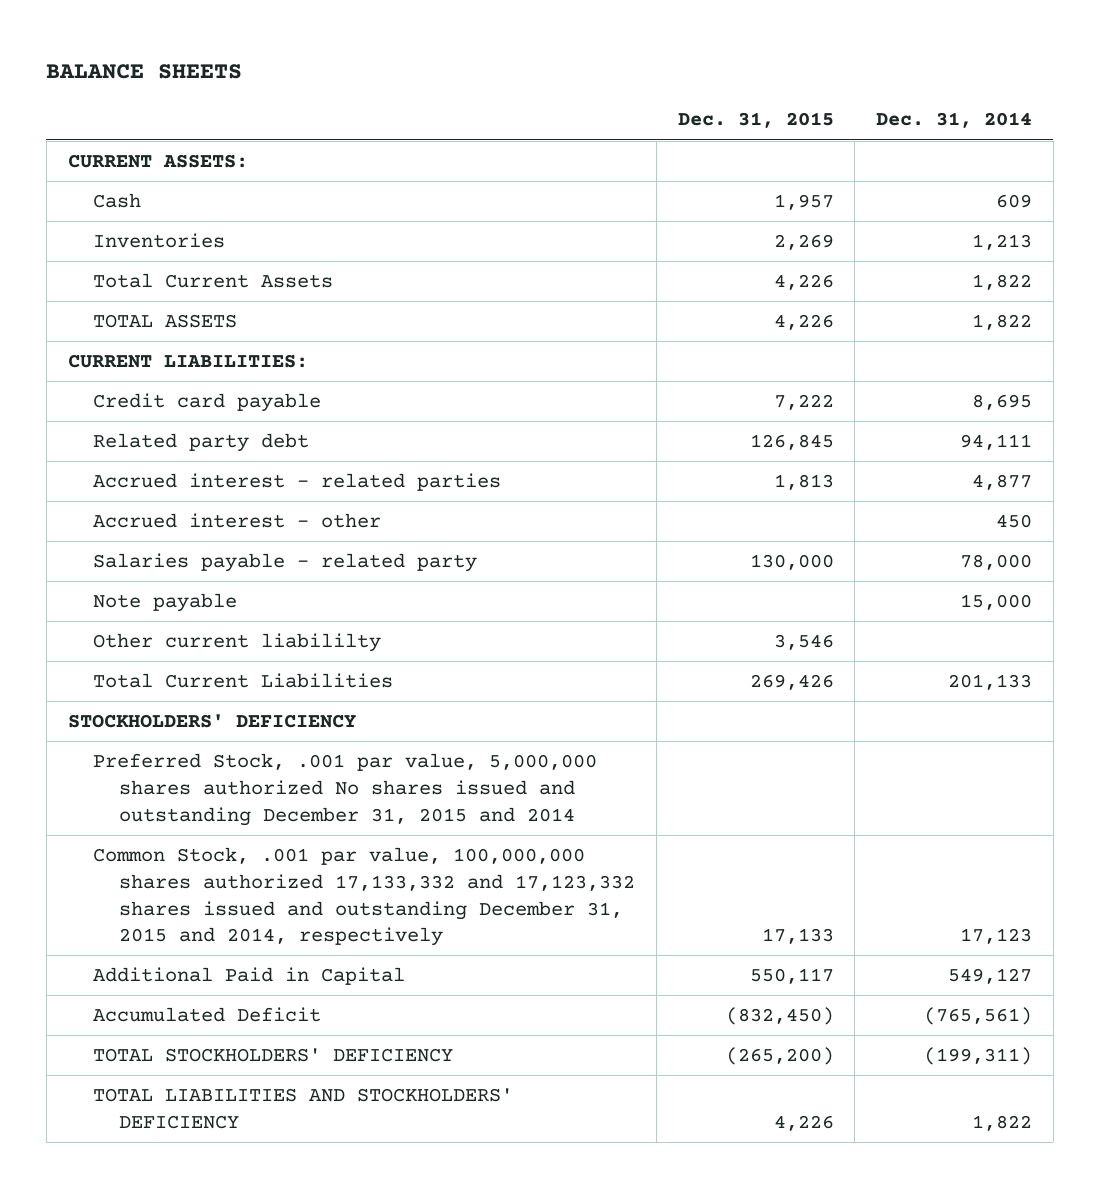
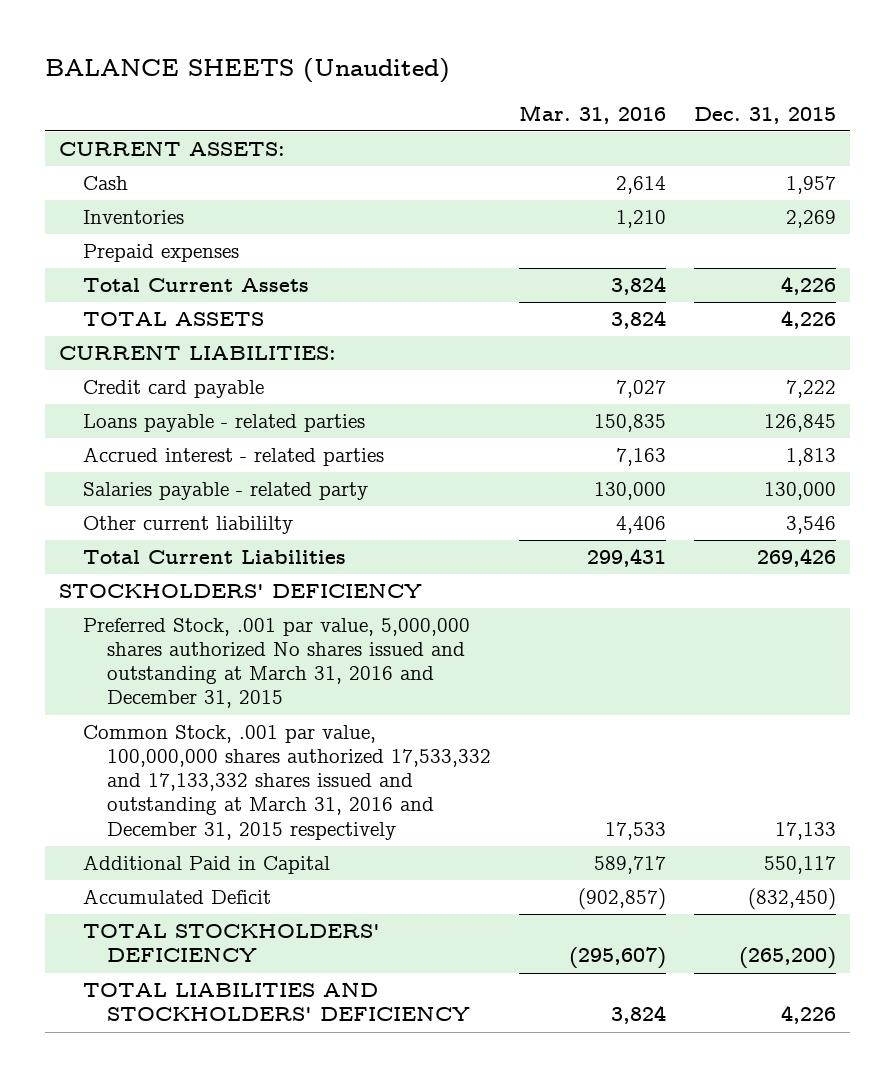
[46,64,243,80] BALANCE SHEETS -> [44,58,450,84] BALANCE SHEETS (Unaudited)
[875,112,1032,129] Dec. 31, 2014 -> none
none -> [519,104,667,124] Mar. 31, 2016
none -> [83,244,240,263] Prepaid expenses
[93,433,310,453] Related party debt -> [83,414,366,433] Loans payable - related parties
[93,513,382,529] Accrued interest - other -> none
[93,593,238,613] Note payable -> none
[93,753,598,826] Preferred Stock, .001 par value, 5,000,000 shares authorized No shares issued and outstanding December 31, 2015 and 2014 -> [83,618,471,709] Preferred Stock, .001 par value, 5,000,000 shares authorized No shares issued and outstanding at March 31, 2016 and December 31, 2015
[93,847,636,947] Common Stock, .001 par value, 100,000,000 shares authorized 17,133,332 and 17,123,332 shares issued and outstanding December 31, 2015 and 2014, respectively -> [83,725,492,840] Common Stock, .001 par value, 100,000,000 shares authorized 17,533,332 and 17,133,332 shares issued and outstanding at March 31, 2016 and December 31, 2015 respectively

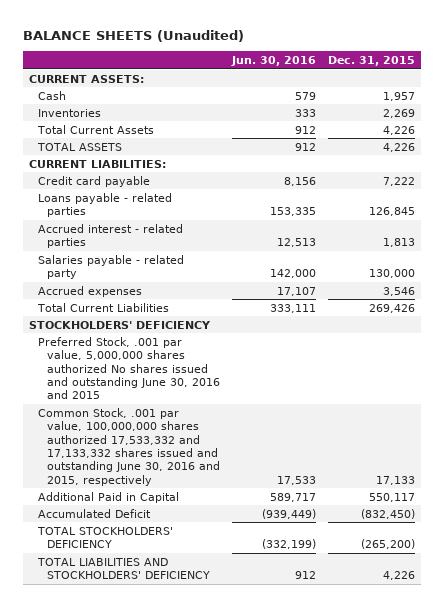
[519,104,667,124] Mar. 31, 2016 -> none
none -> [230,56,316,67] Jun. 30, 2016
[83,244,240,263] Prepaid expenses -> none
[83,516,294,535] Other current liabililty -> [38,285,143,297] Accrued expenses
[83,618,471,709] Preferred Stock, .001 par value, 5,000,000 shares authorized No shares issued and outstanding at March 31, 2016 and December 31, 2015 -> [38,336,220,400] Preferred Stock, .001 par value, 5,000,000 shares authorized No shares issued and outstanding June 30, 2016 and 2015
[83,725,492,840] Common Stock, .001 par value, 100,000,000 shares authorized 17,533,332 and 17,133,332 shares issued and outstanding at March 31, 2016 and December 31, 2015 respectively -> [38,407,220,486] Common Stock, .001 par value, 100,000,000 shares authorized 17,533,332 and 17,133,332 shares issued and outstanding June 30, 2016 and 2015, respectively

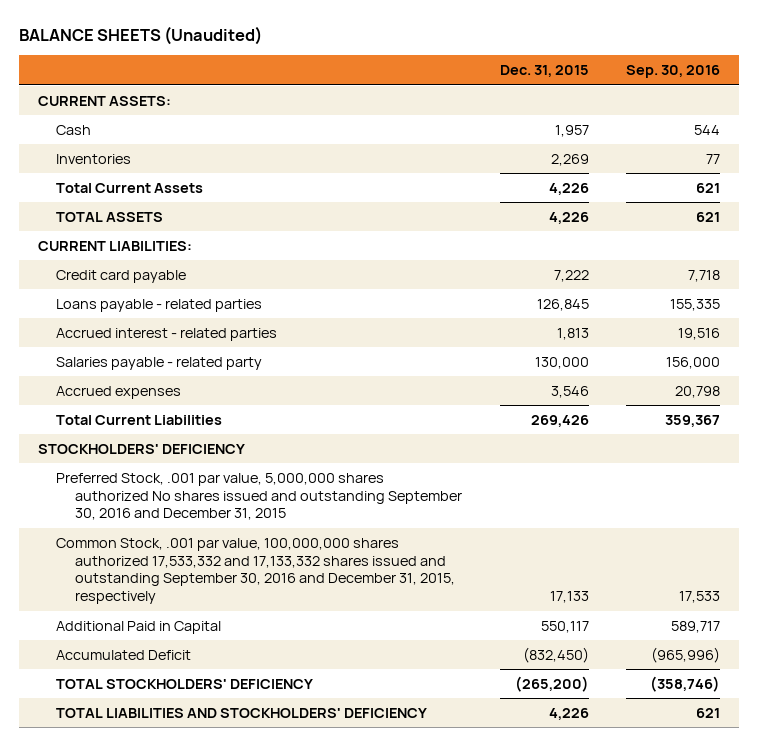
[230,56,316,67] Jun. 30, 2016 -> none
none -> [626,65,721,79] Sep. 30, 2016
[38,336,220,400] Preferred Stock, .001 par value, 5,000,000 shares authorized No shares issued and outstanding June 30, 2016 and 2015 -> [56,472,463,521] Preferred Stock, .001 par value, 5,000,000 shares authorized No shares issued and outstanding September 30, 2016 and December 31, 2015
[38,407,220,486] Common Stock, .001 par value, 100,000,000 shares authorized 17,533,332 and 17,133,332 shares issued and outstanding June 30, 2016 and 2015, respectively -> [56,537,456,605] Common Stock, .001 par value, 100,000,000 shares authorized 17,533,332 and 17,133,332 shares issued and outstanding September 30, 2016 and December 31, 2015, respectively

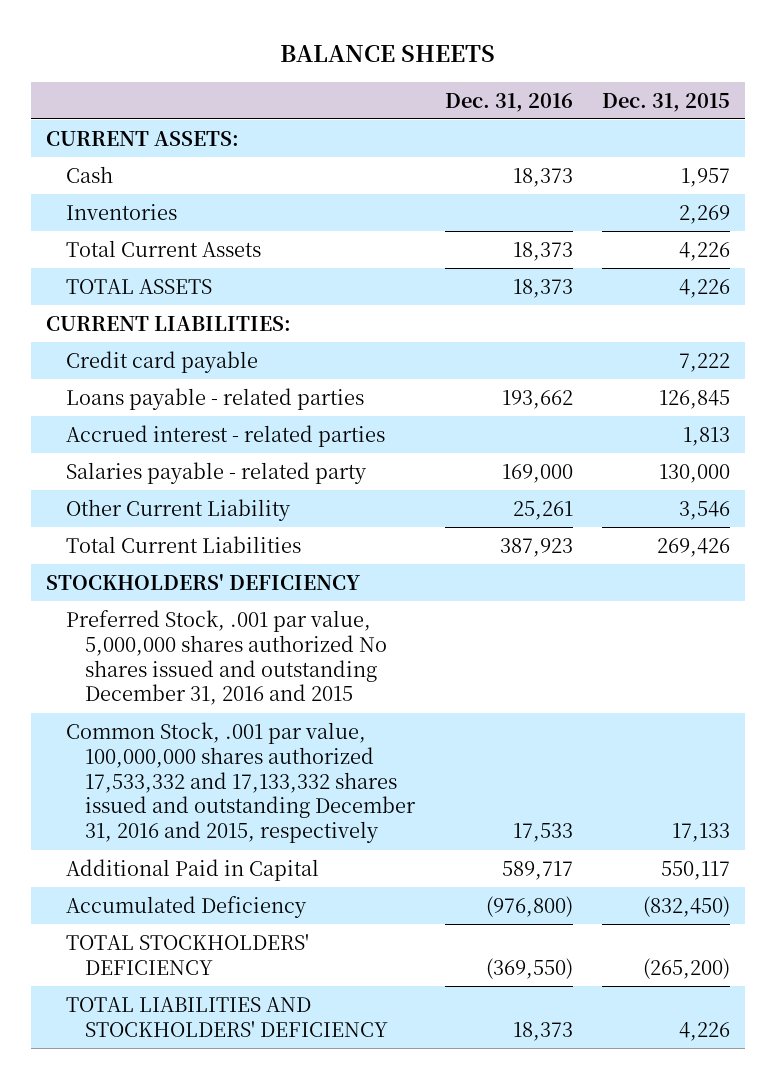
[19,26,263,46] BALANCE SHEETS (Unaudited) -> [279,45,495,63] BALANCE SHEETS
[626,65,721,79] Sep. 30, 2016 -> none
none -> [444,92,573,112] Dec. 31, 2016
[56,385,182,399] Accrued expenses -> [65,498,291,521] Other Current Liability
[56,472,463,521] Preferred Stock, .001 par value, 5,000,000 shares authorized No shares issued and outstanding September 30, 2016 and December 31, 2015 -> [65,609,388,706] Preferred Stock, .001 par value, 5,000,000 shares authorized No shares issued and outstanding December 31, 2016 and 2015
[56,537,456,605] Common Stock, .001 par value, 100,000,000 shares authorized 17,533,332 and 17,133,332 shares issued and outstanding September 30, 2016 and December 31, 2015, respectively -> [65,721,417,844] Common Stock, .001 par value, 100,000,000 shares authorized 17,533,332 and 17,133,332 shares issued and outstanding December 31, 2016 and 2015, respectively
[56,649,192,660] Accumulated Deficit -> [65,895,307,918] Accumulated Deficiency

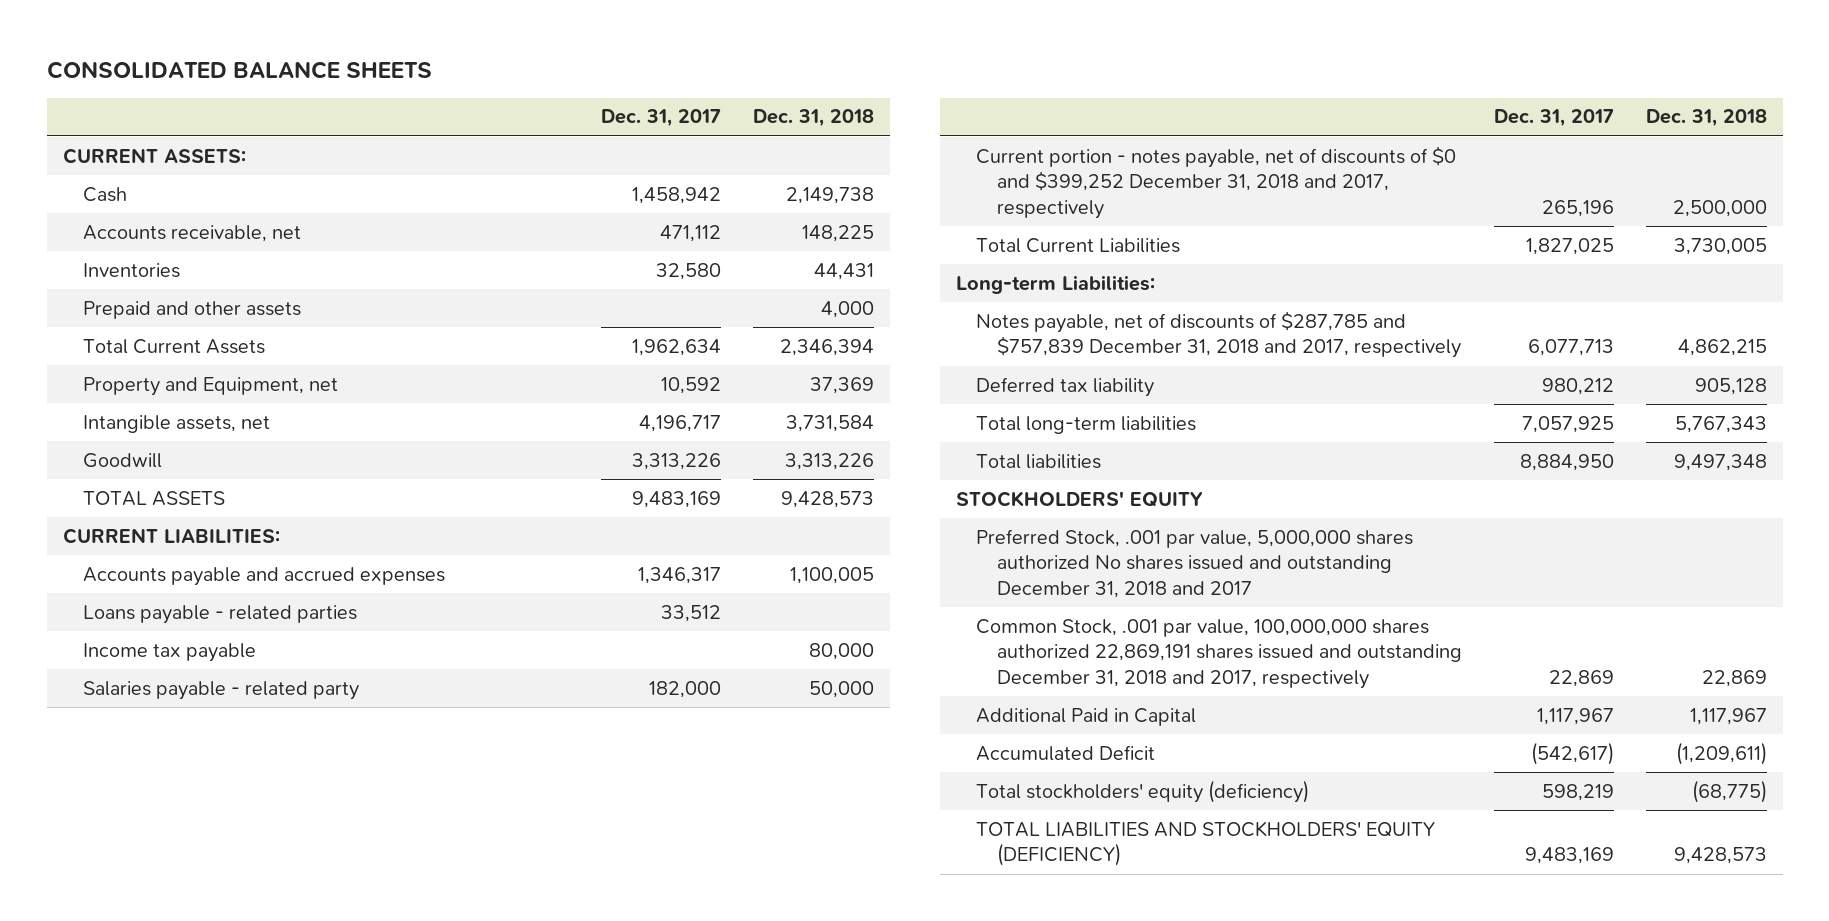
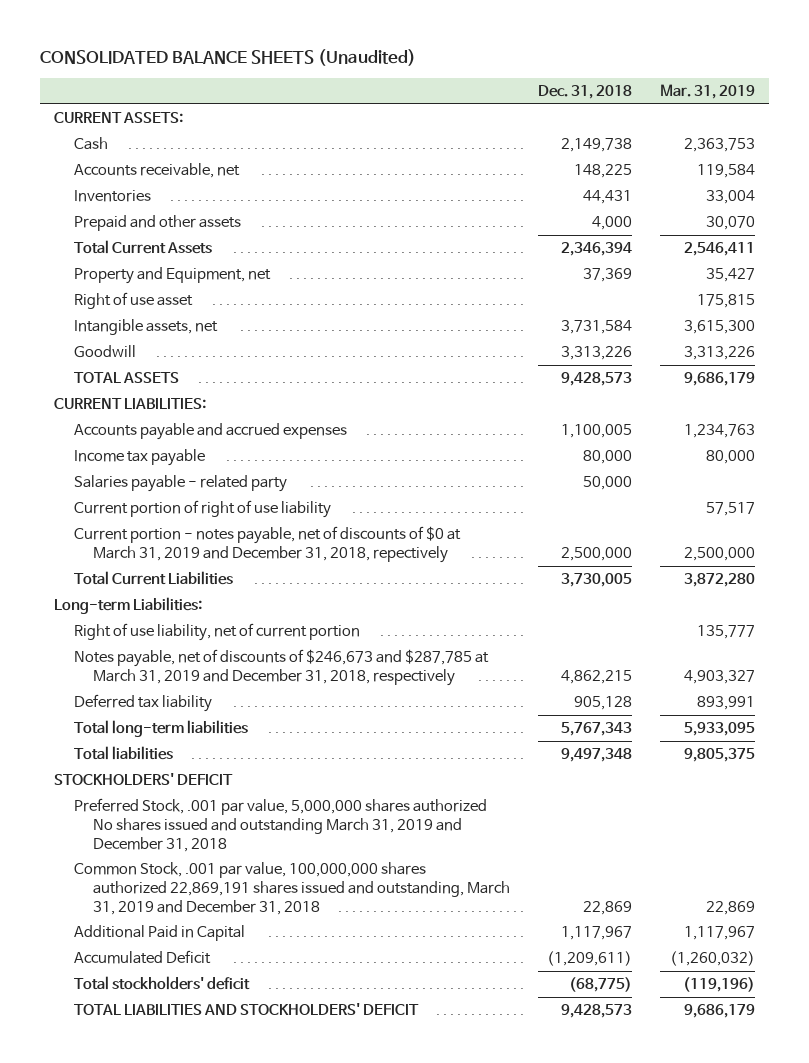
[46,60,432,79] CONSOLIDATED BALANCE SHEETS -> [40,48,417,66] CONSOLIDATED BALANCE SHEETS (Unaudited)
[600,109,721,128] Dec. 31, 2017 -> none
none -> [660,84,756,100] Mar. 31, 2019
none -> [73,292,193,310] Right of use asset
[83,604,358,624] Loans payable - related parties -> none
none -> [73,500,331,519] Current portion of right of use liability
[976,145,1457,219] Current portion - notes payable, net of discounts of $0 and $399,252 December 31, 2018 and 2017, respectively -> [73,526,461,563] Current portion - notes payable, net of discounts of $0 at March 31, 2019 and December 31, 2018, repectively
none -> [73,623,360,642] Right of use liability, net of current portion
[976,310,1461,359] Notes payable, net of discounts of $287,785 and $757,839 December 31, 2018 and 2017, respectively -> [73,649,489,686] Notes payable, net of discounts of $246,673 and $287,785 at March 31, 2019 and December 31, 2018, respectively
[955,490,1203,507] STOCKHOLDERS' EQUITY -> [54,773,234,786] STOCKHOLDERS' DEFICIT
[976,528,1414,598] Preferred Stock, .001 par value, 5,000,000 shares authorized No shares issued and outstanding December 31, 2018 and 2017 -> [73,798,487,852] Preferred Stock, .001 par value, 5,000,000 shares authorized No shares issued and outstanding March 31, 2019 and December 31, 2018
[976,618,1462,689] Common Stock, .001 par value, 100,000,000 shares authorized 22,869,191 shares issued and outstanding December 31, 2018 and 2017, respectively -> [73,862,511,915] Common Stock, .001 par value, 100,000,000 shares authorized 22,869,191 shares issued and outstanding, March 31, 2019 and December 31, 2018
[976,779,1310,803] Total stockholders' equity (deficiency) -> [73,976,250,991] Total stockholders' deficit
[976,820,1436,867] TOTAL LIABILITIES AND STOCKHOLDERS' EQUITY (DEFICIENCY) -> [73,1003,419,1016] TOTAL LIABILITIES AND STOCKHOLDERS' DEFICIT

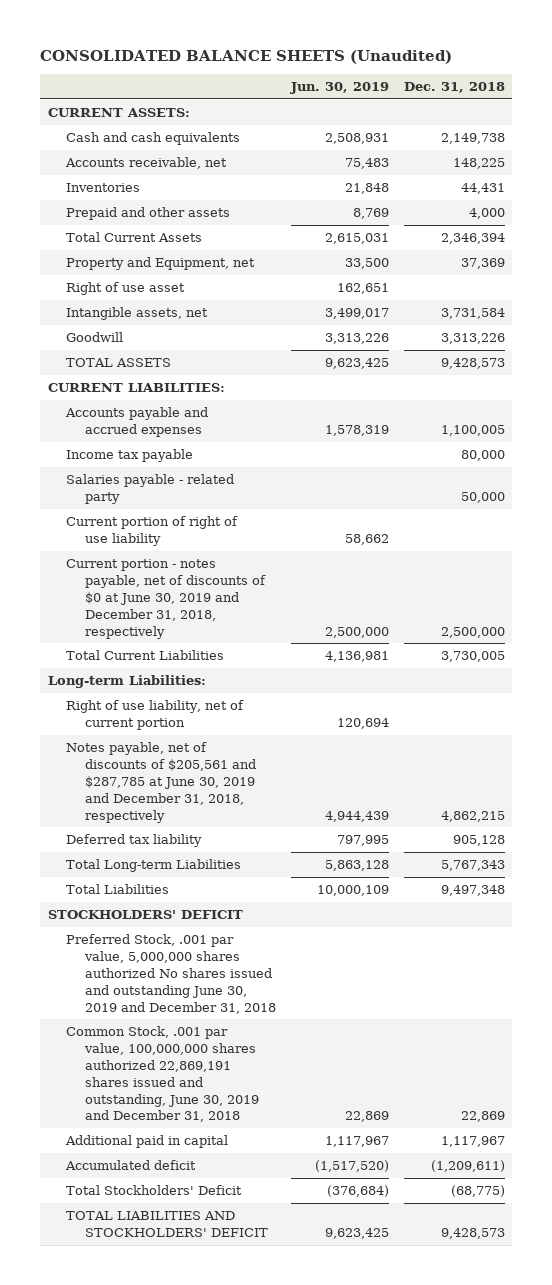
[660,84,756,100] Mar. 31, 2019 -> none
none -> [289,82,389,95] Jun. 30, 2019
[73,137,108,151] Cash -> [66,132,241,146] Cash and cash equivalents
[73,526,461,563] Current portion - notes payable, net of discounts of $0 at March 31, 2019 and December 31, 2018, repectively -> [66,559,266,639] Current portion - notes payable, net of discounts of $0 at June 30, 2019 and December 31, 2018, respectively
[73,649,489,686] Notes payable, net of discounts of $246,673 and $287,785 at March 31, 2019 and December 31, 2018, respectively -> [66,742,256,823] Notes payable, net of discounts of $205,561 and $287,785 at June 30, 2019 and December 31, 2018, respectively
[73,720,248,738] Total long-term liabilities -> [66,859,242,873] Total Long-term Liabilities
[73,746,173,761] Total liabilities -> [66,884,170,895] Total Liabilities
[73,798,487,852] Preferred Stock, .001 par value, 5,000,000 shares authorized No shares issued and outstanding March 31, 2019 and December 31, 2018 -> [66,934,276,1014] Preferred Stock, .001 par value, 5,000,000 shares authorized No shares issued and outstanding June 30, 2019 and December 31, 2018
[73,862,511,915] Common Stock, .001 par value, 100,000,000 shares authorized 22,869,191 shares issued and outstanding, March 31, 2019 and December 31, 2018 -> [66,1026,259,1123] Common Stock, .001 par value, 100,000,000 shares authorized 22,869,191 shares issued and outstanding, June 30, 2019 and December 31, 2018
[73,925,245,942] Additional Paid in Capital -> [65,1135,229,1149] Additional paid in capital
[73,950,211,965] Accumulated Deficit -> [65,1160,197,1171] Accumulated deficit
[73,976,250,991] Total stockholders' deficit -> [66,1185,243,1196] Total Stockholders' Deficit

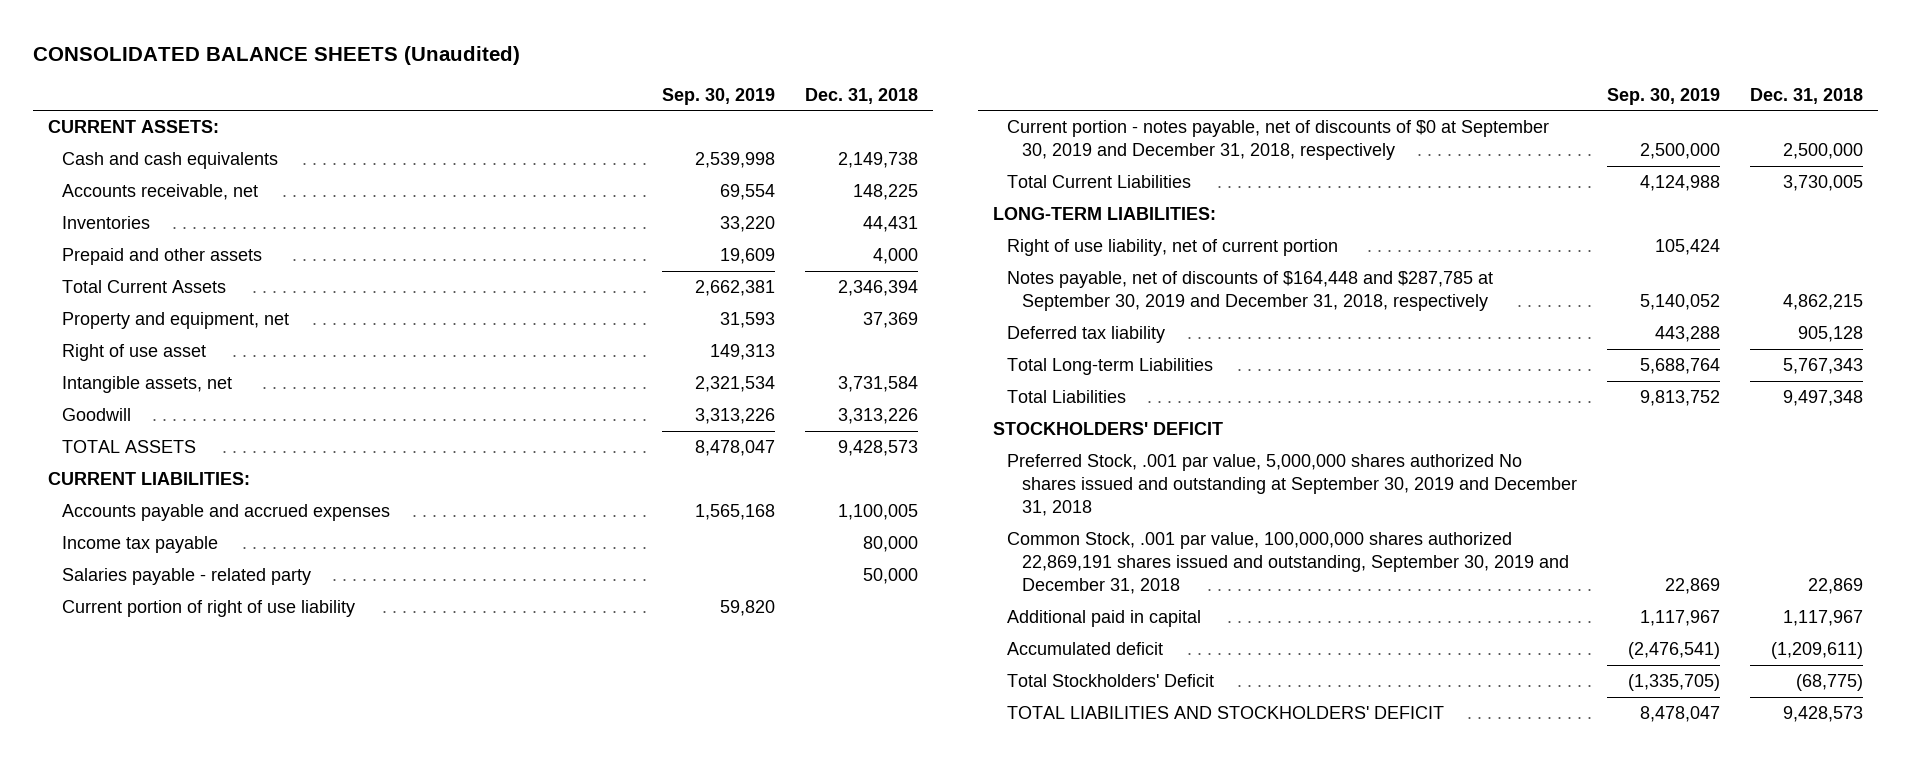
[289,82,389,95] Jun. 30, 2019 -> none
none -> [661,87,775,105] Sep. 30, 2019
[66,257,256,271] Property and Equipment, net -> [62,311,290,329] Property and equipment, net
[66,559,266,639] Current portion - notes payable, net of discounts of $0 at June 30, 2019 and December 31, 2018, respectively -> [1007,119,1550,161] Current portion - notes payable, net of discounts of $0 at September 30, 2019 and December 31, 2018, respectively
[47,675,206,689] Long-term Liabilities: -> [992,206,1216,220] LONG-TERM LIABILITIES:
[66,742,256,823] Notes payable, net of discounts of $205,561 and $287,785 at June 30, 2019 and December 31, 2018, respectively -> [1007,270,1494,312] Notes payable, net of discounts of $164,448 and $287,785 at September 30, 2019 and December 31, 2018, respectively
[66,934,276,1014] Preferred Stock, .001 par value, 5,000,000 shares authorized No shares issued and outstanding June 30, 2019 and December 31, 2018 -> [1007,453,1577,517] Preferred Stock, .001 par value, 5,000,000 shares authorized No shares issued and outstanding at September 30, 2019 and December 31, 2018
[66,1026,259,1123] Common Stock, .001 par value, 100,000,000 shares authorized 22,869,191 shares issued and outstanding, June 30, 2019 and December 31, 2018 -> [1007,531,1569,595] Common Stock, .001 par value, 100,000,000 shares authorized 22,869,191 shares issued and outstanding, September 30, 2019 and December 31, 2018

